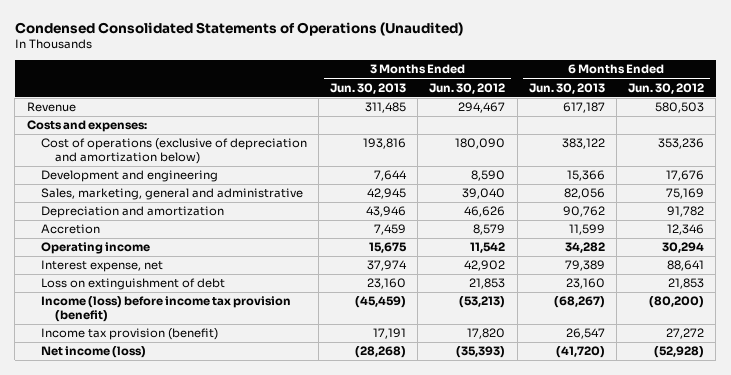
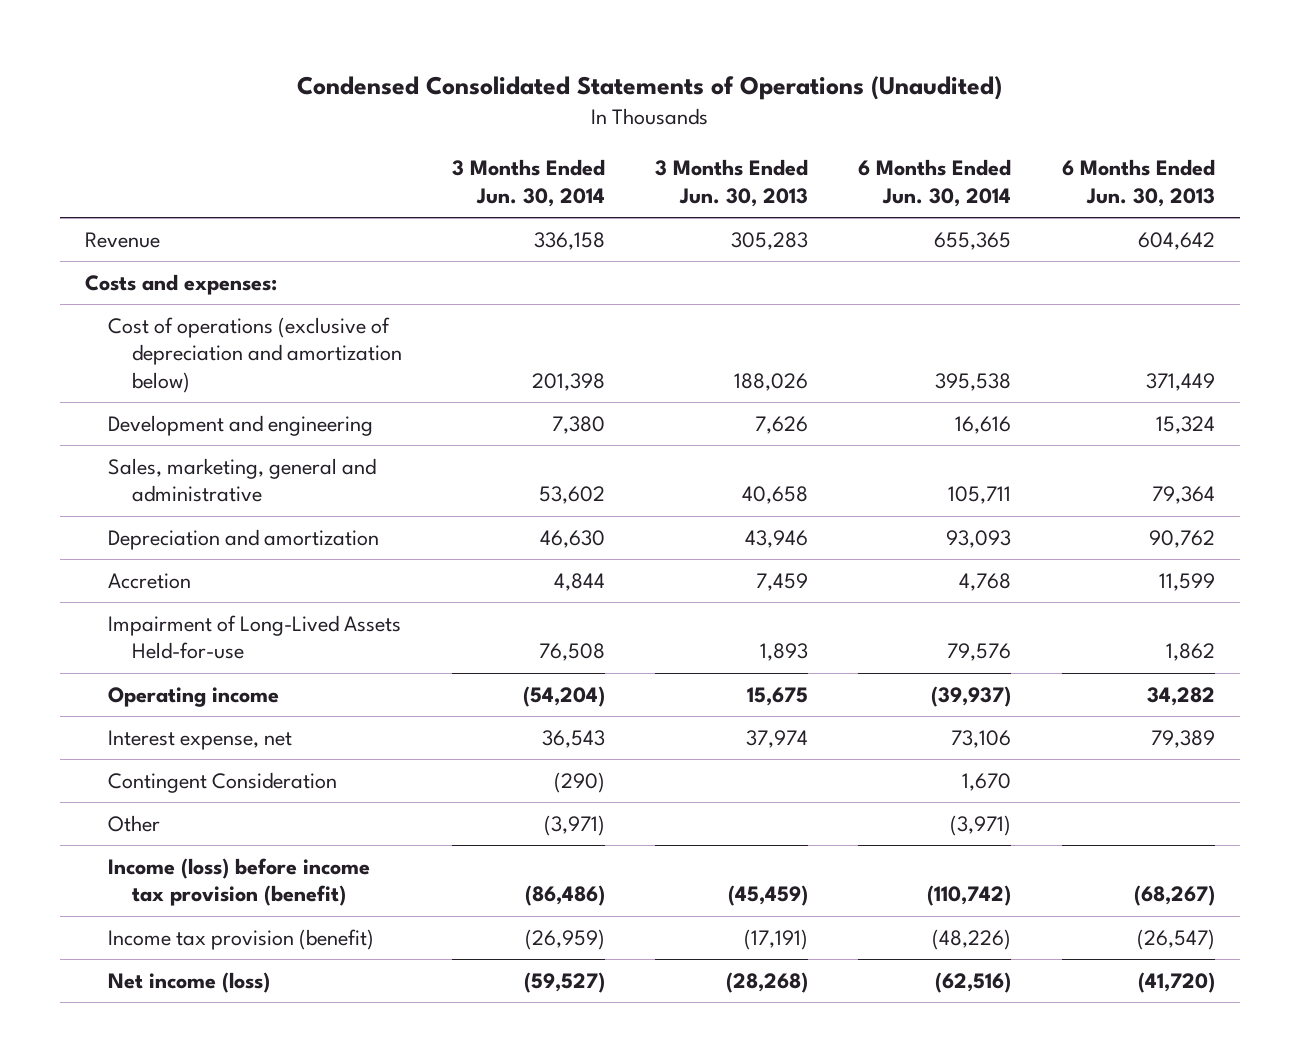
[429,82,506,94] Jun. 30, 2012 -> none
[628,82,705,94] Jun. 30, 2012 -> none
none -> [451,159,605,207] 3 Months Ended Jun. 30, 2014
none -> [858,159,1012,207] 6 Months Ended Jun. 30, 2014
[365,102,407,114] 311,485 -> [731,232,809,251] 305,283
[562,102,605,114] 617,187 -> [1137,232,1215,251] 604,642
[363,138,407,150] 193,816 -> [734,372,809,391] 188,026
[561,138,605,150] 383,122 -> [1145,372,1215,391] 371,449
[374,170,408,182] 7,644 -> [755,416,809,435] 7,626
[566,170,605,182] 15,366 -> [1155,416,1215,435] 15,324
[367,188,407,200] 42,945 -> [742,486,809,505] 40,658
[563,188,605,200] 82,056 -> [1151,486,1215,505] 79,364
none -> [108,615,402,660] Impairment of Long-Lived Assets Held-for-use
[40,278,225,291] Loss on extinguishment of debt -> none
none -> [108,772,338,794] Contingent Consideration
none -> [108,815,161,833] Other
[373,328,407,340] 17,191 -> [744,929,809,951] (17,191)
[565,328,605,340] 26,547 -> [1136,929,1215,951] (26,547)

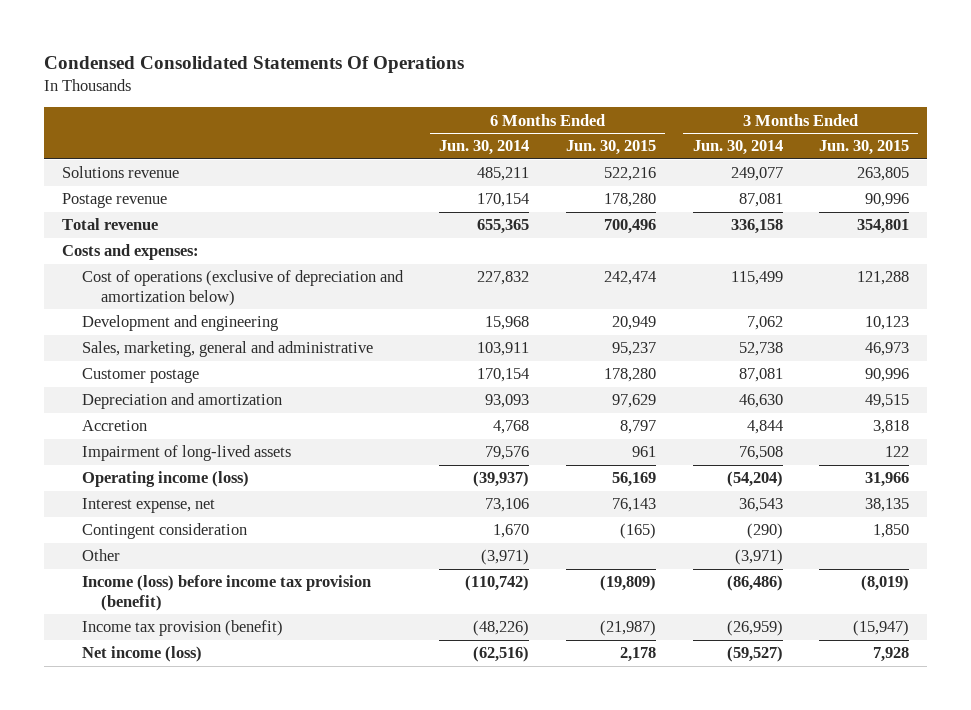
[296,76,1002,101] Condensed Consolidated Statements of Operations (Unaudited) -> [43,56,464,74] Condensed Consolidated Statements Of Operations
[655,159,809,207] 3 Months Ended Jun. 30, 2013 -> none
[1061,159,1215,207] 6 Months Ended Jun. 30, 2013 -> none
none -> [565,140,656,156] Jun. 30, 2015
none -> [819,140,910,156] Jun. 30, 2015
[84,232,160,249] Revenue -> [62,166,180,179] Solutions revenue
[533,232,605,251] 336,158 -> [730,167,783,182] 249,077
[934,232,1012,251] 655,365 -> [477,167,530,182] 485,211
none -> [62,193,168,209] Postage revenue
none -> [62,218,159,231] Total revenue
[531,372,605,391] 201,398 -> [730,271,783,286] 115,499
[935,372,1012,391] 395,538 -> [477,271,530,286] 227,832
[551,416,605,435] 7,380 -> [746,316,783,331] 7,062
[955,416,1012,435] 16,616 -> [485,316,530,331] 15,968
[538,486,605,505] 53,602 -> [738,342,783,357] 52,738
[948,486,1012,505] 105,711 -> [477,342,530,357] 103,911
none -> [81,368,199,384] Customer postage
[108,615,402,660] Impairment of Long-Lived Assets Held-for-use -> [81,445,291,462] Impairment of long-lived assets
[108,687,280,708] Operating income -> [81,471,249,488] Operating income (loss)
[108,772,338,794] Contingent Consideration -> [81,523,247,540] Contingent consideration

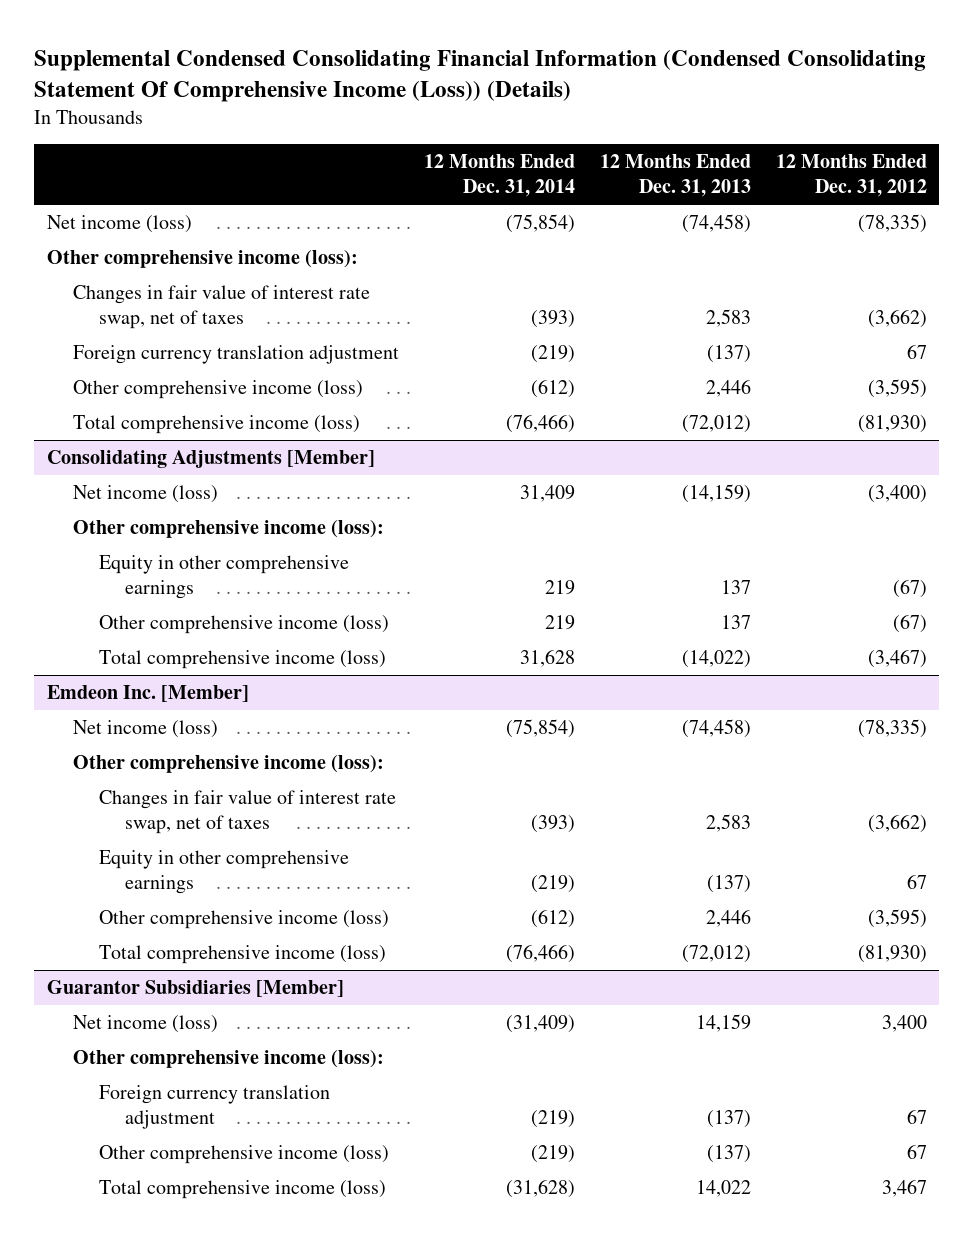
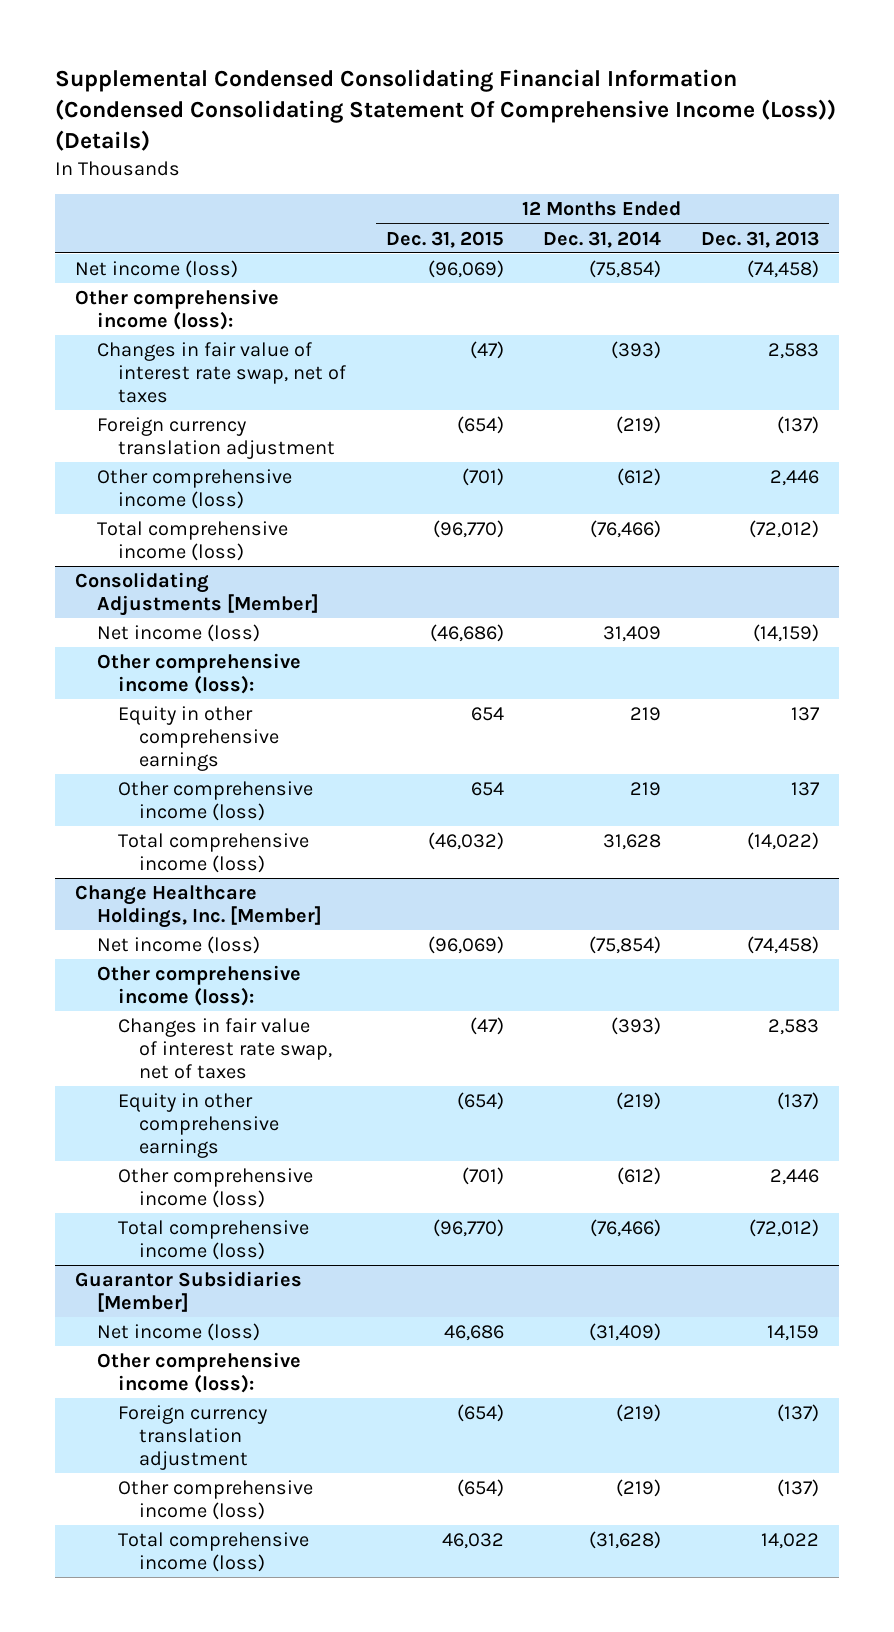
[775,154,927,198] 12 Months Ended Dec. 31, 2012 -> none
none -> [385,230,504,248] Dec. 31, 2015
[46,685,249,703] Emdeon Inc. [Member] -> [75,884,322,928] Change Healthcare Holdings, Inc. [Member]

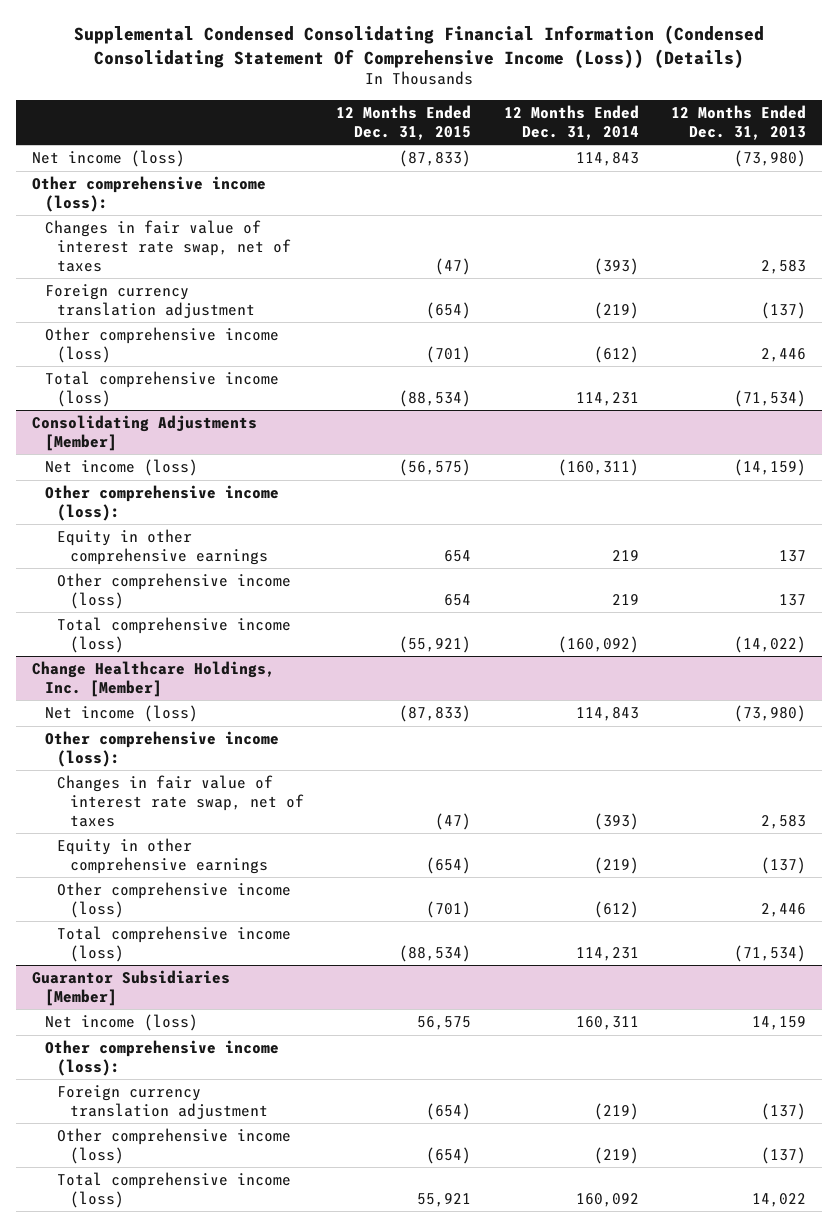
[427,259,504,278] (96,069) -> [399,150,472,168] (87,833)
[589,259,662,278] (75,854) -> [575,152,639,167] 114,843
[747,259,820,278] (74,458) -> [734,150,807,168] (73,980)
[432,519,504,538] (96,770) -> [399,389,472,407] (88,534)
[590,519,662,538] (76,466) -> [575,391,639,406] 114,231
[749,519,820,538] (72,012) -> [734,389,807,407] (71,534)
[429,623,504,642] (46,686) -> [399,459,472,477] (56,575)
[603,625,662,642] 31,409 -> [557,459,639,477] (160,311)
[427,831,504,850] (46,032) -> [399,635,472,653] (55,921)
[603,833,662,850] 31,628 -> [557,635,639,653] (160,092)
[427,935,504,954] (96,069) -> [399,705,472,723] (87,833)
[589,935,662,954] (75,854) -> [575,707,639,722] 114,843
[747,935,820,954] (74,458) -> [734,705,807,723] (73,980)
[432,1218,504,1237] (96,770) -> [399,944,472,962] (88,534)
[590,1218,662,1237] (76,466) -> [575,946,639,961] 114,231
[749,1218,820,1237] (72,012) -> [734,944,807,962] (71,534)
[443,1324,504,1341] 46,686 -> [417,1016,472,1031] 56,575
[589,1322,662,1341] (31,409) -> [575,1016,639,1031] 160,311
[441,1532,504,1549] 46,032 -> [417,1192,472,1207] 55,921
[589,1530,662,1549] (31,628) -> [575,1192,639,1207] 160,092

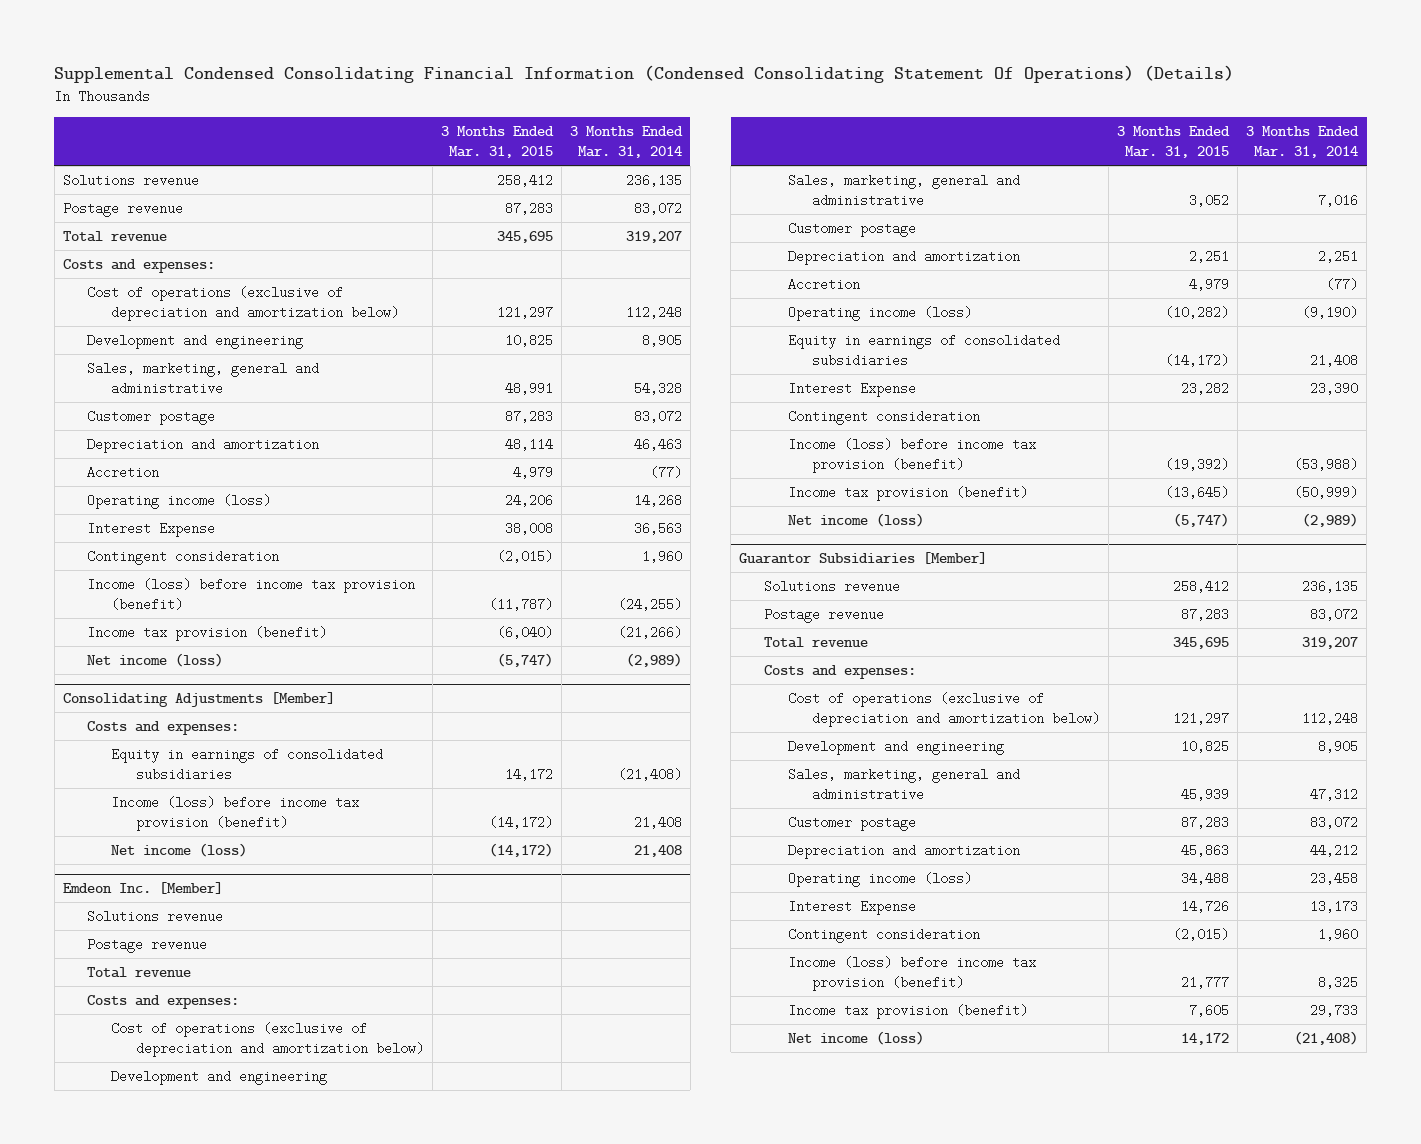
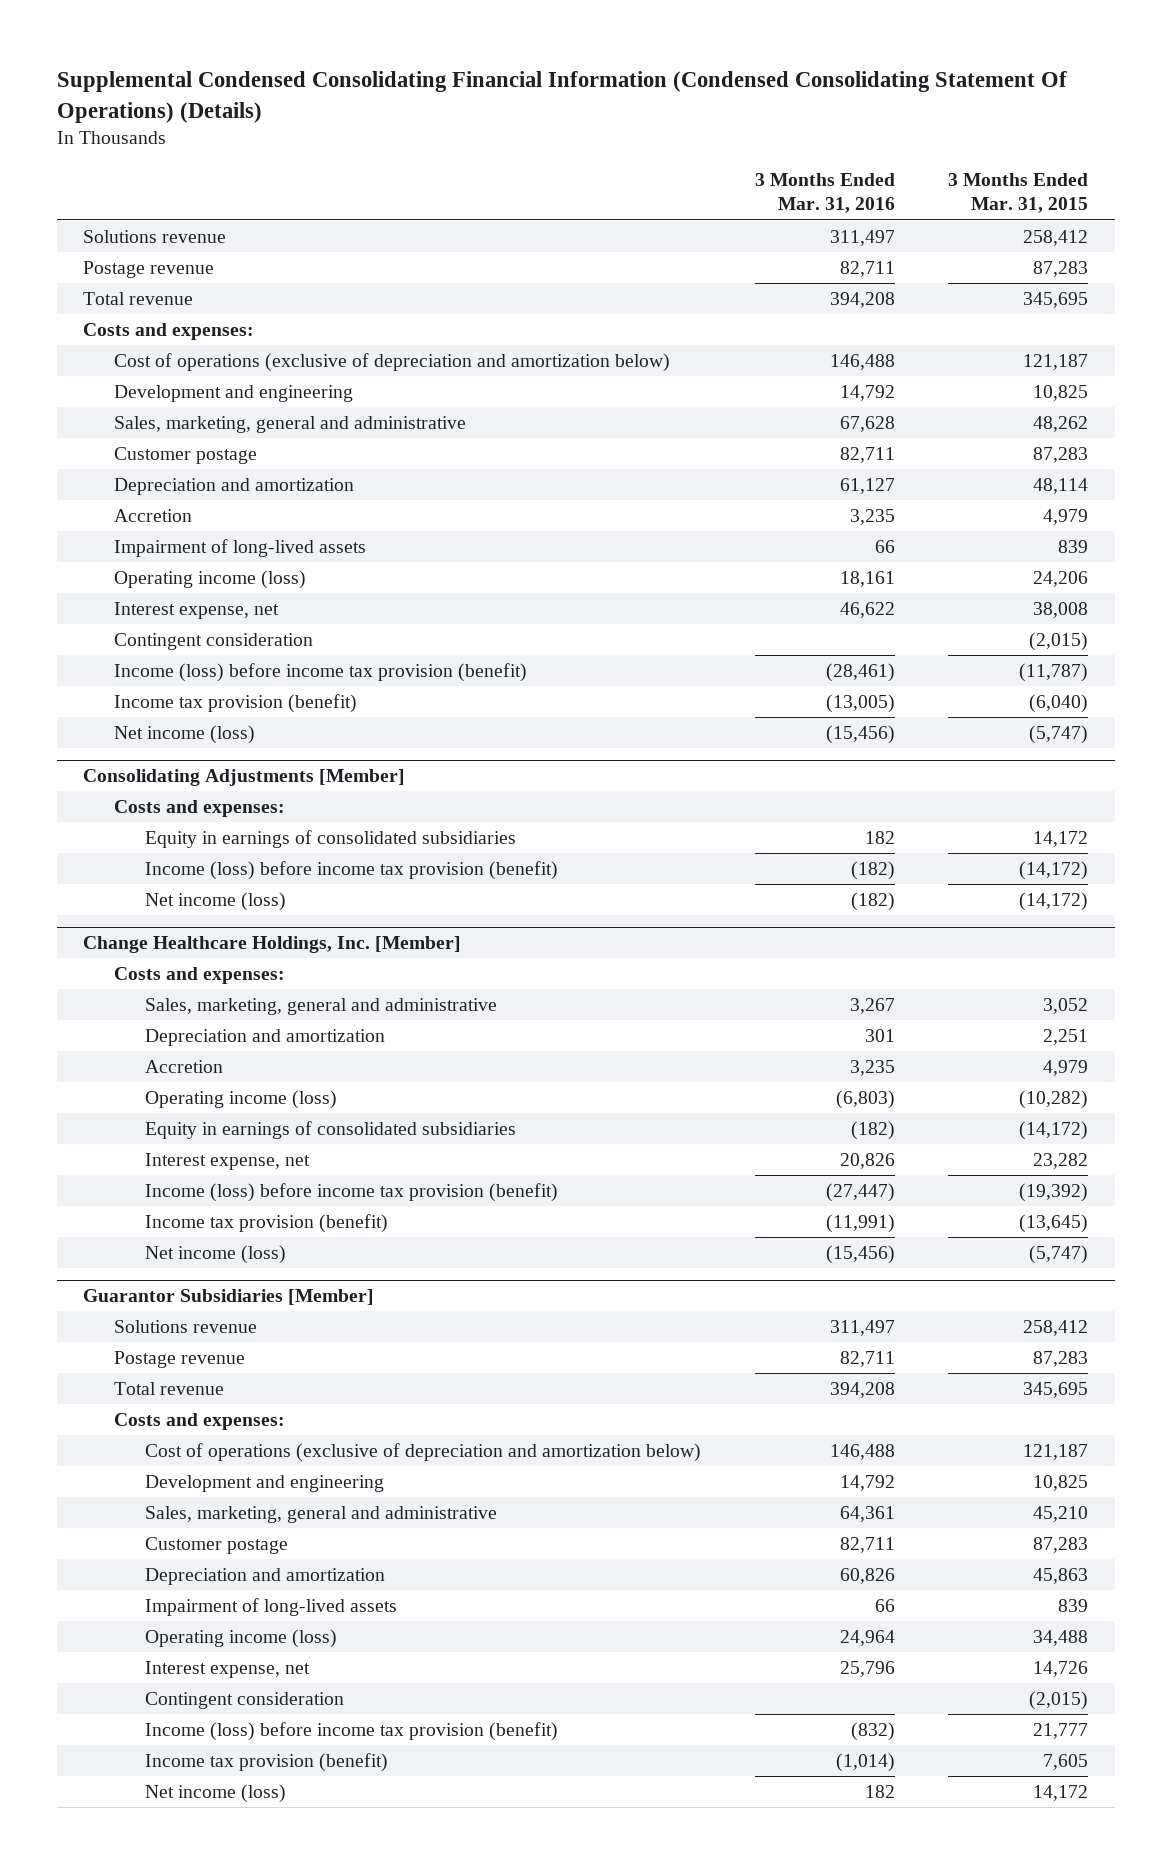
[569,125,683,159] 3 Months Ended Mar. 31, 2014 -> none
none -> [754,172,895,214] 3 Months Ended Mar. 31, 2016
[496,306,553,320] 121,297 -> [1023,353,1089,370] 121,187
[504,382,553,396] 48,991 -> [1033,415,1089,432] 48,262
none -> [114,538,367,557] Impairment of long-lived assets
[86,521,215,537] Interest Expense -> [114,601,280,619] Interest expense, net
[86,909,223,923] Solutions revenue -> none
[86,937,207,953] Postage revenue -> none
[86,966,191,978] Total revenue -> none
[62,882,223,895] Emdeon Inc. [Member] -> [83,936,462,954] Change Healthcare Holdings, Inc. [Member]
[111,1021,424,1058] Cost of operations (exclusive of depreciation and amortization below) -> none
[111,1069,328,1085] Development and engineering -> none
[787,221,916,237] Customer postage -> none
[787,409,980,425] Contingent consideration -> none
[787,381,916,397] Interest Expense -> [145,1152,311,1170] Interest expense, net
[1173,712,1230,726] 121,297 -> [1023,1443,1089,1460] 121,187
[1181,788,1230,802] 45,939 -> [1033,1505,1089,1522] 45,210
none -> [145,1597,398,1616] Impairment of long-lived assets
[787,899,916,915] Interest Expense -> [145,1660,311,1678] Interest expense, net

